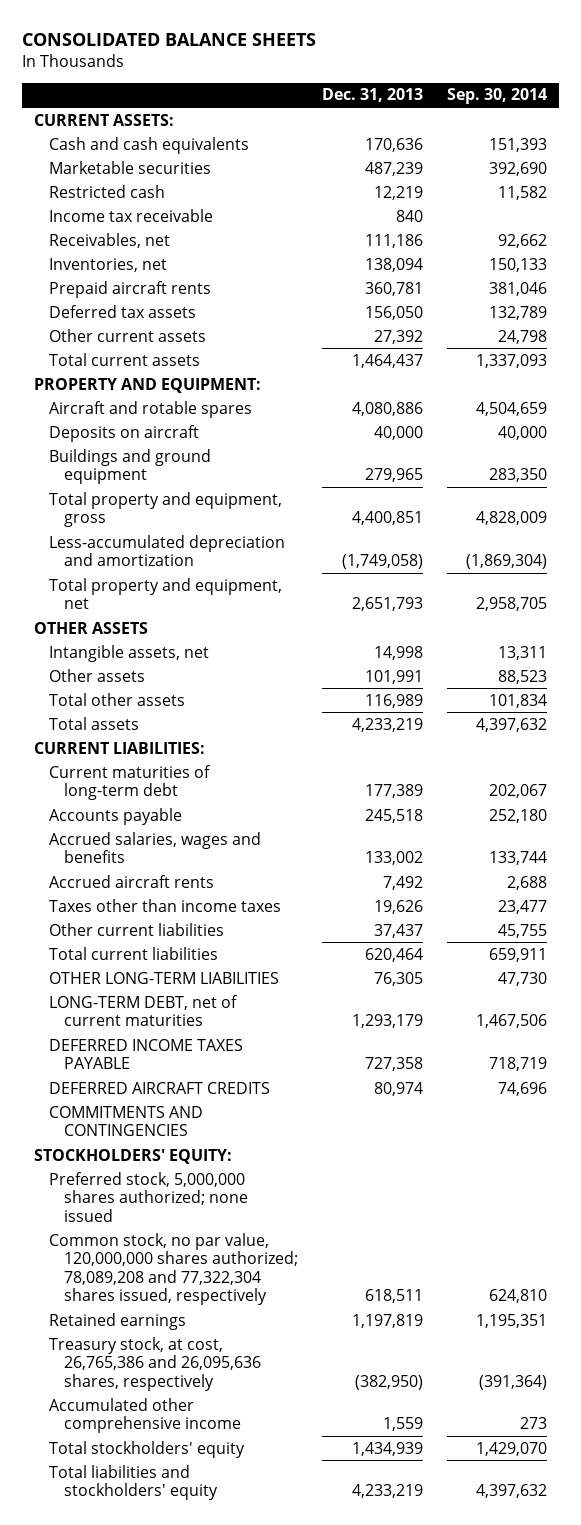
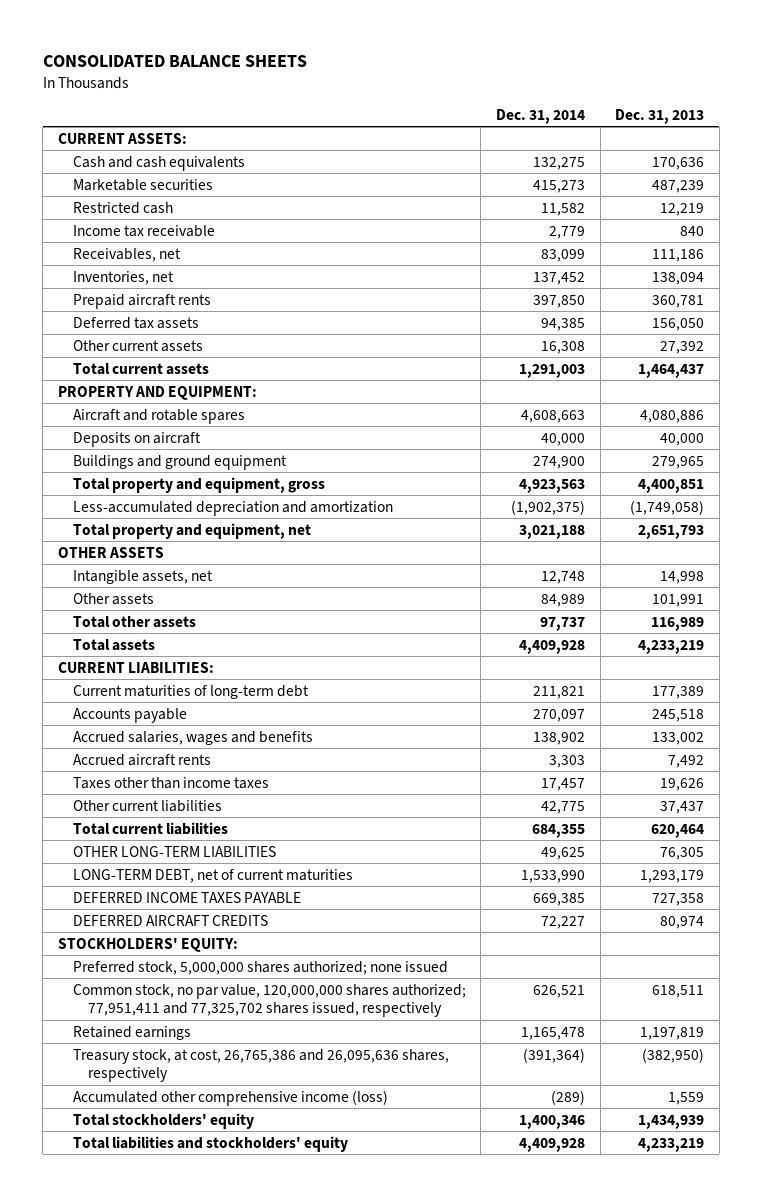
[447,88,548,105] Sep. 30, 2014 -> none
none -> [495,108,585,124] Dec. 31, 2014
[48,1105,203,1137] COMMITMENTS AND CONTINGENCIES -> none
[48,1232,298,1306] Common stock, no par value, 120,000,000 shares authorized; 78,089,208 and 77,322,304 shares issued, respectively -> [72,983,466,1018] Common stock, no par value, 120,000,000 shares authorized; 77,951,411 and 77,325,702 shares issued, respectively
[48,1397,241,1434] Accumulated other comprehensive income -> [72,1089,388,1106] Accumulated other comprehensive income (loss)

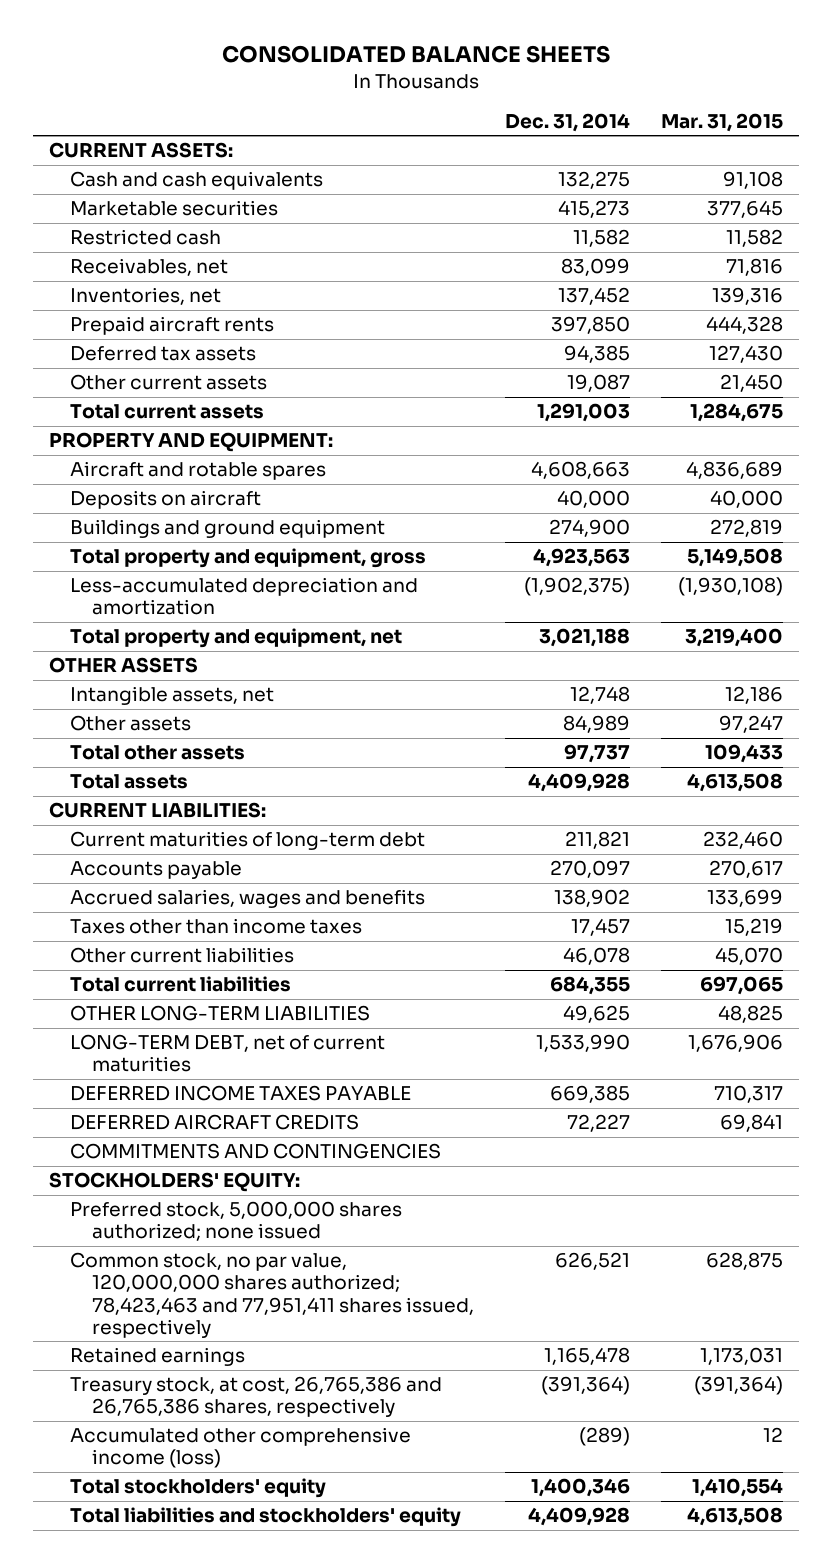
[615,108,705,124] Dec. 31, 2013 -> none
none -> [661,112,784,132] Mar. 31, 2015
[72,224,215,237] Income tax receivable -> none
[540,340,585,354] 16,308 -> [567,374,631,393] 19,087
[72,753,211,766] Accrued aircraft rents -> none
[540,800,585,814] 42,775 -> [563,947,631,966] 46,078
none -> [70,1143,442,1160] COMMITMENTS AND CONTINGENCIES
[72,983,466,1018] Common stock, no par value, 120,000,000 shares authorized; 77,951,411 and 77,325,702 shares issued, respectively -> [70,1252,474,1338] Common stock, no par value, 120,000,000 shares authorized; 78,423,463 and 77,951,411 shares issued, respectively
[72,1048,449,1083] Treasury stock, at cost, 26,765,386 and 26,095,636 shares, respectively -> [70,1376,443,1418] Treasury stock, at cost, 26,765,386 and 26,765,386 shares, respectively

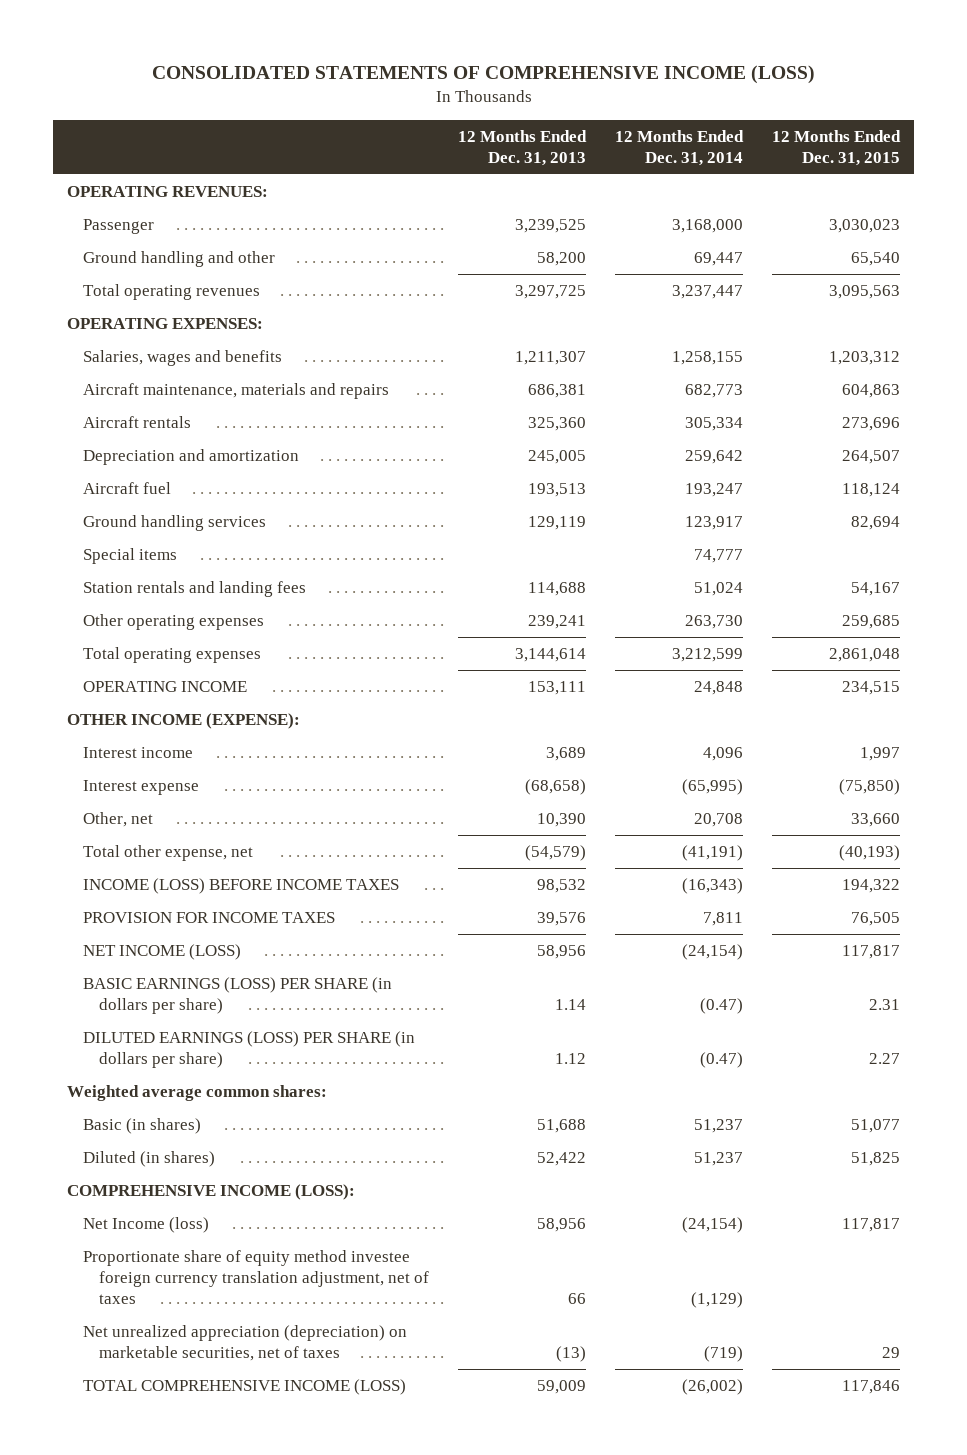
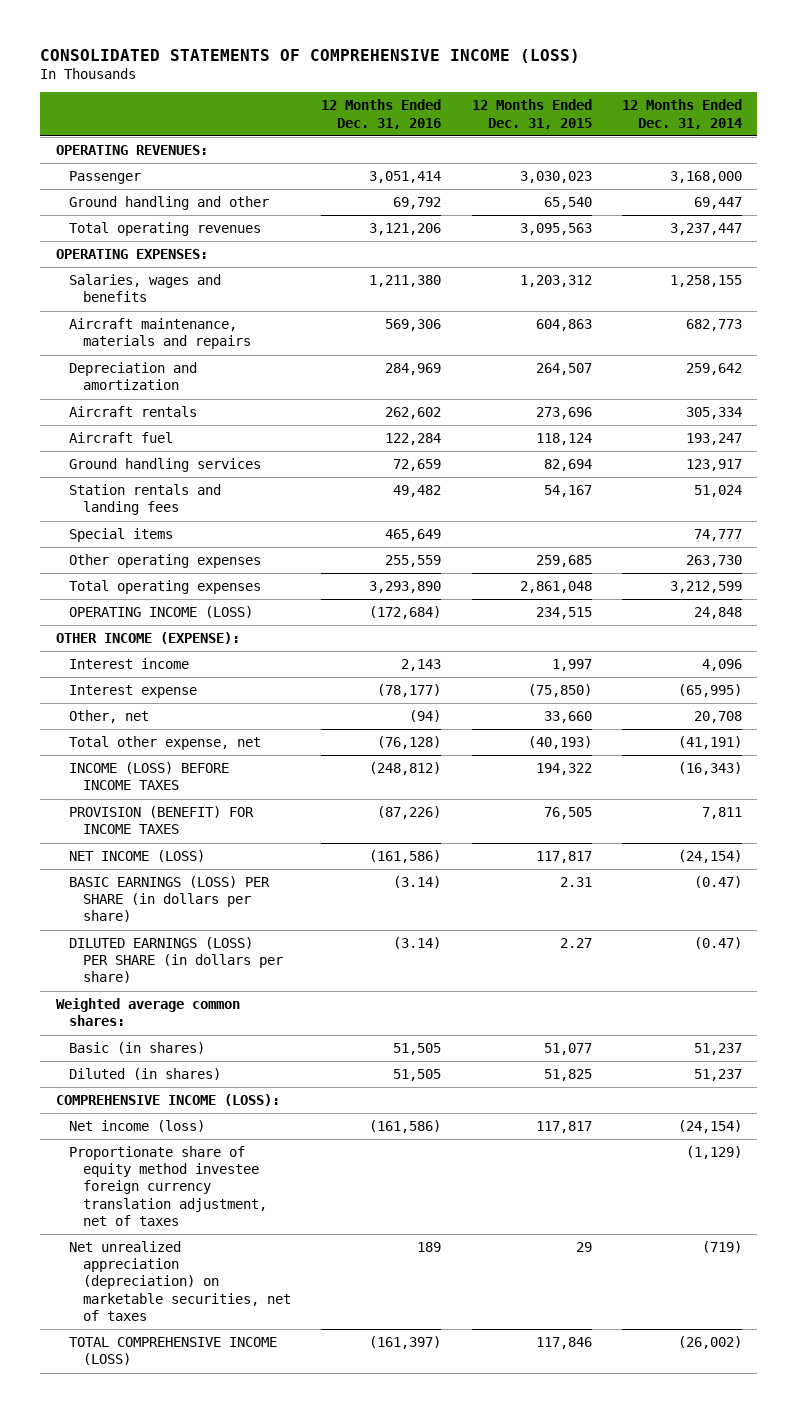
[458,129,588,166] 12 Months Ended Dec. 31, 2013 -> none
none -> [321,99,442,129] 12 Months Ended Dec. 31, 2016
[83,415,192,428] Aircraft rentals -> [69,406,198,418] Aircraft rentals
[83,547,178,564] Special items -> [69,528,174,543] Special items
[83,680,248,692] OPERATING INCOME -> [69,606,254,619] OPERATING INCOME (LOSS)
[83,911,336,923] PROVISION FOR INCOME TAXES -> [69,806,255,835] PROVISION (BENEFIT) FOR INCOME TAXES
[83,1216,210,1233] Net Income (loss) -> [69,1120,206,1133] Net income (loss)

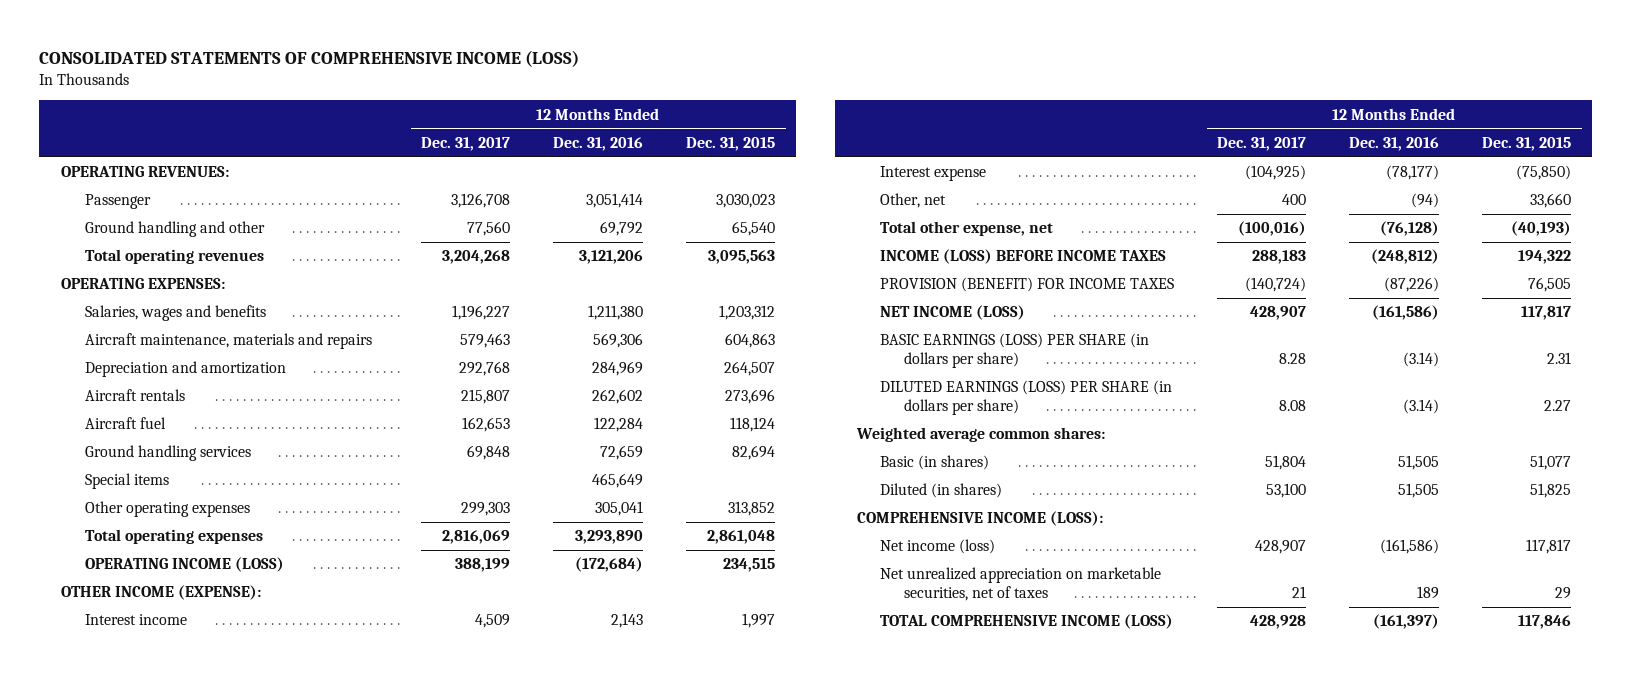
[622,99,743,129] 12 Months Ended Dec. 31, 2014 -> none
none -> [421,137,511,152] Dec. 31, 2017
[69,484,222,516] Station rentals and landing fees -> none
[385,555,442,568] 255,559 -> [595,501,644,517] 305,041
[535,555,592,568] 259,685 -> [727,501,775,517] 313,852
[69,1146,267,1226] Proportionate share of equity method investee foreign currency translation adjustment, net of taxes -> none
[69,1241,291,1321] Net unrealized appreciation (depreciation) on marketable securities, net of taxes -> [880,567,1162,601] Net unrealized appreciation on marketable securities, net of taxes

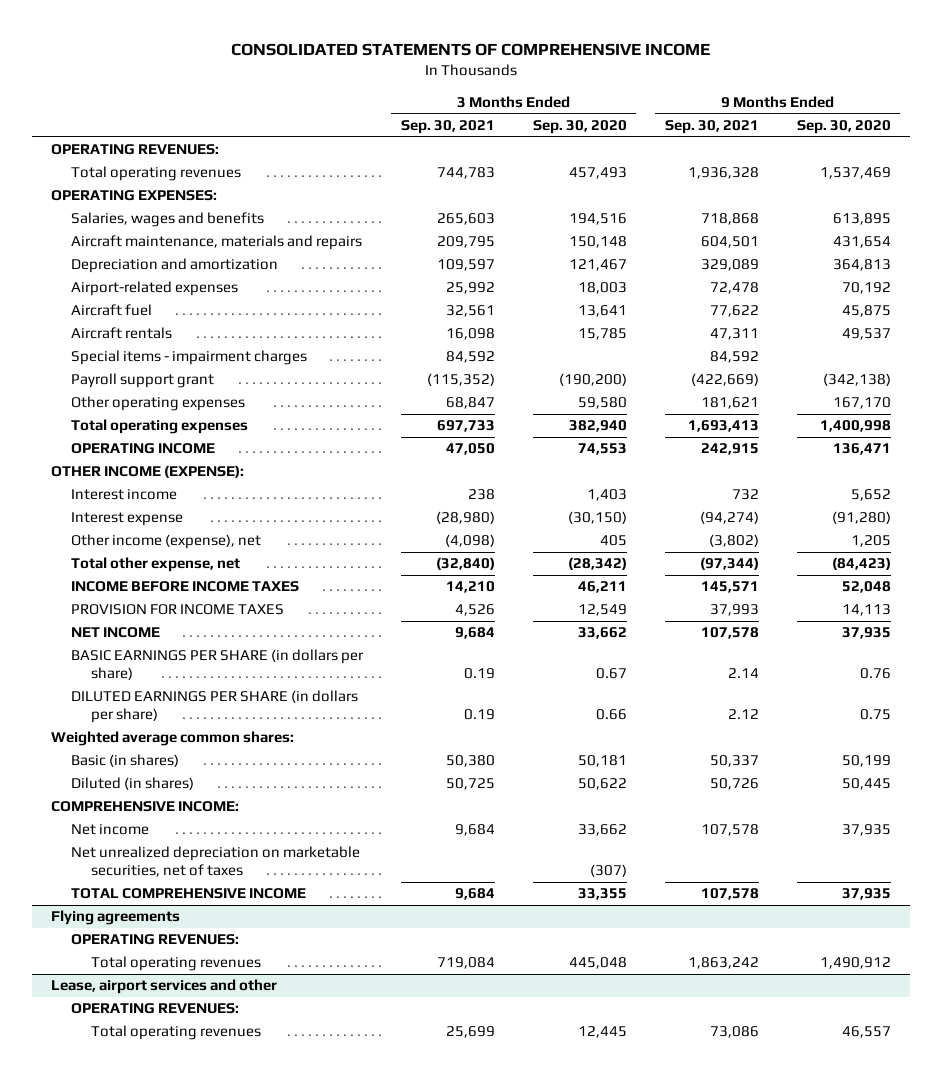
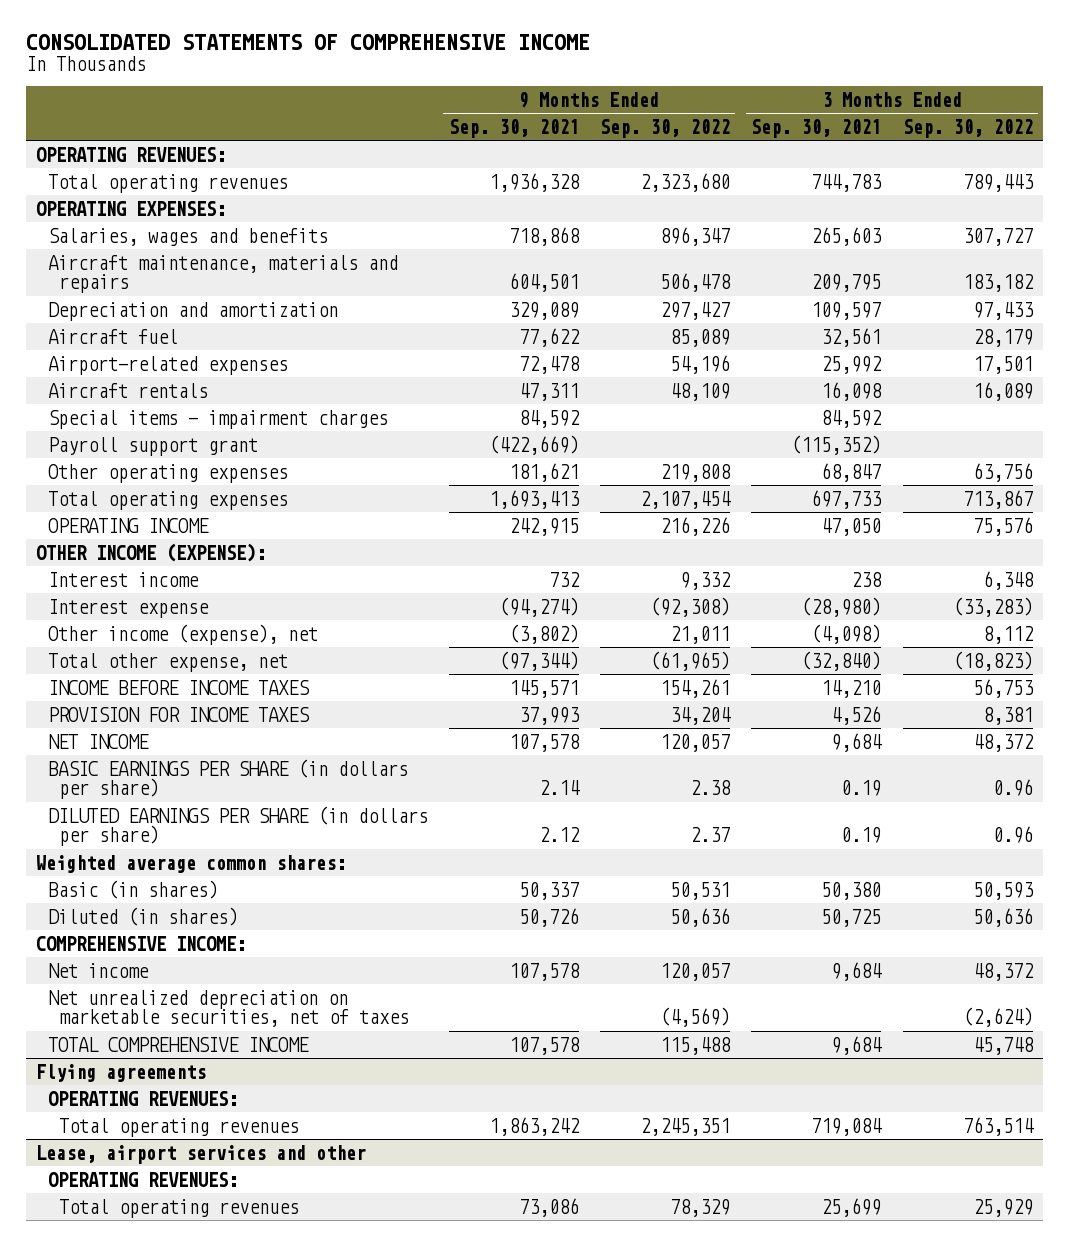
[532,119,627,134] Sep. 30, 2020 -> none
[796,119,891,134] Sep. 30, 2020 -> none
none -> [600,118,731,138] Sep. 30, 2022
none -> [902,118,1033,138] Sep. 30, 2022
[70,281,238,297] Airport-related expenses -> [47,355,288,375] Airport-related expenses

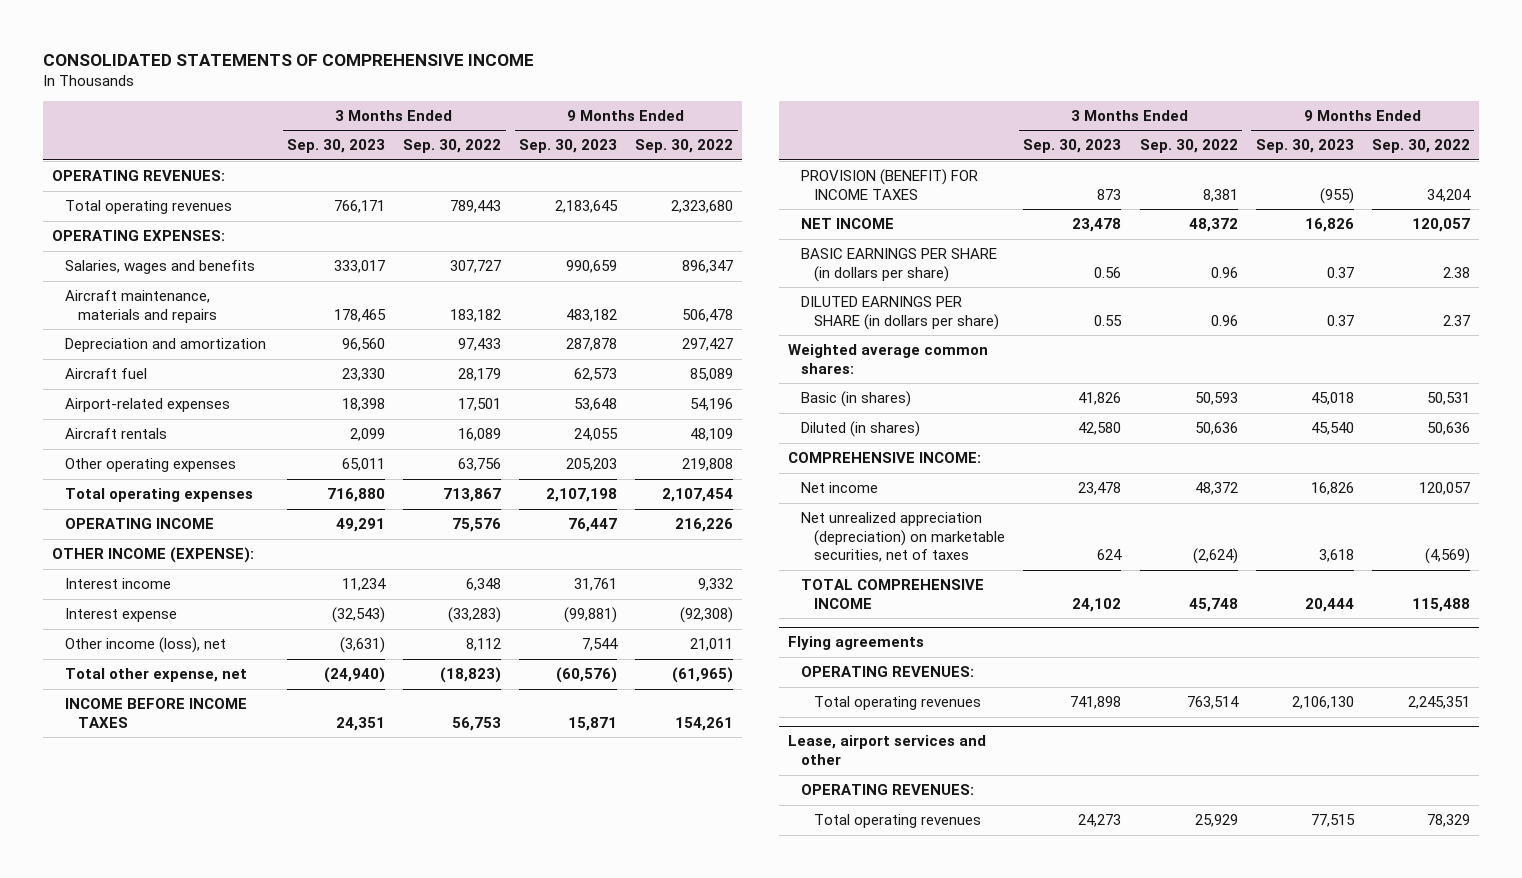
[448,118,579,138] Sep. 30, 2021 -> none
[751,118,882,138] Sep. 30, 2021 -> none
none -> [287,139,386,154] Sep. 30, 2023
none -> [519,139,618,154] Sep. 30, 2023
[47,409,388,429] Special items - impairment charges -> none
[47,436,258,456] Payroll support grant -> none
[47,623,318,645] Other income (expense), net -> [65,637,227,654] Other income (loss), net
[47,706,310,722] PROVISION FOR INCOME TAXES -> [801,169,979,200] PROVISION (BENEFIT) FOR INCOME TAXES
[47,989,409,1028] Net unrealized depreciation on marketable securities, net of taxes -> [801,512,1006,563] Net unrealized appreciation (depreciation) on marketable securities, net of taxes

